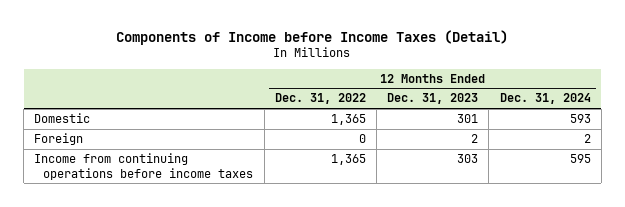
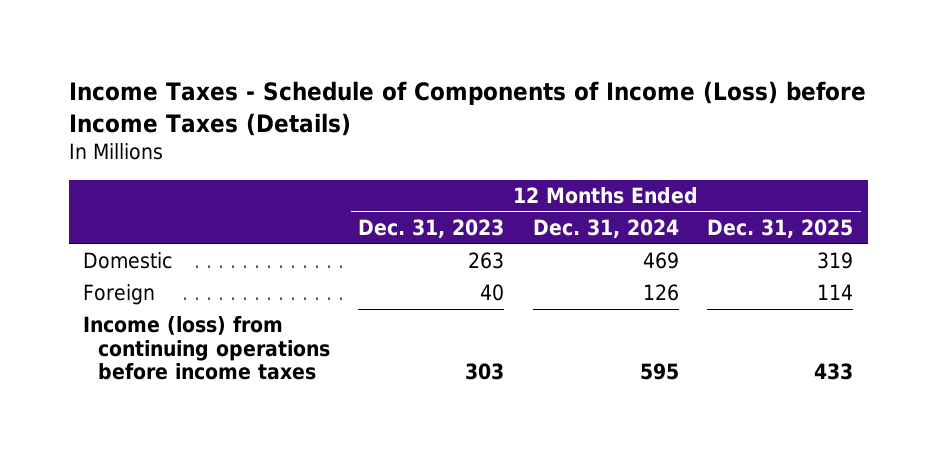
[116,29,509,45] Components of Income before Income Taxes (Detail) -> [68,81,866,136] Income Taxes - Schedule of Components of Income (Loss) before Income Taxes (Details)
[274,93,366,105] Dec. 31, 2022 -> none
none -> [707,219,854,239] Dec. 31, 2025
[457,114,479,124] 301 -> [468,252,505,270] 263
[569,114,591,124] 593 -> [642,252,679,270] 469
[471,134,479,144] 2 -> [480,284,505,302] 40
[583,134,591,144] 2 -> [642,284,679,302] 126
[34,153,254,180] Income from continuing operations before income taxes -> [83,316,330,381] Income (loss) from continuing operations before income taxes

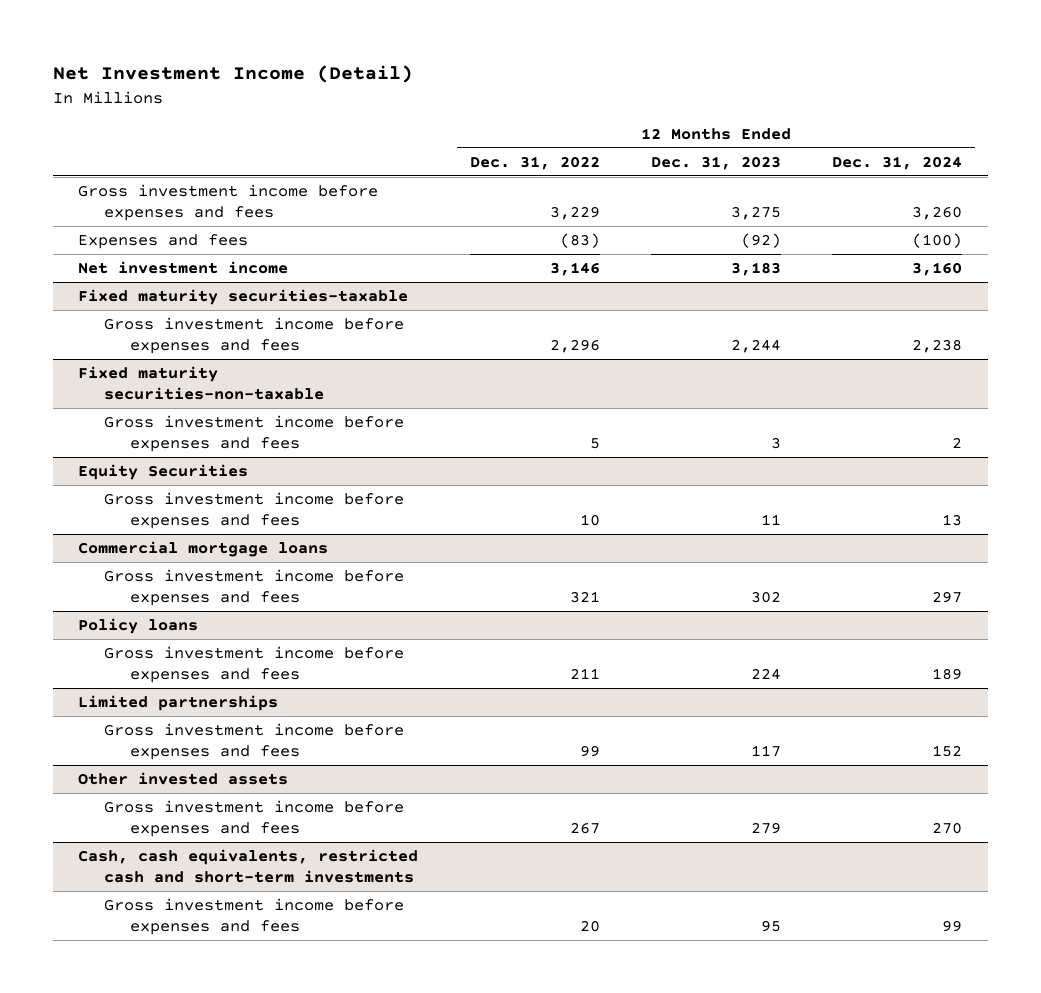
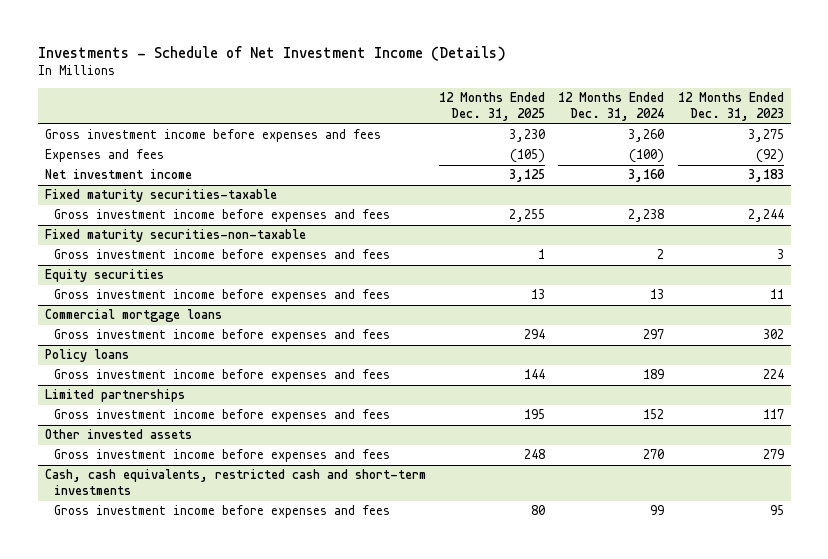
[52,65,413,84] Net Investment Income (Detail) -> [37,45,506,61] Investments - Schedule of Net Investment Income (Details)
[469,155,600,170] Dec. 31, 2022 -> none
none -> [438,92,545,122] 12 Months Ended Dec. 31, 2025
[78,464,249,481] Equity Securities -> [44,269,164,283] Equity securities

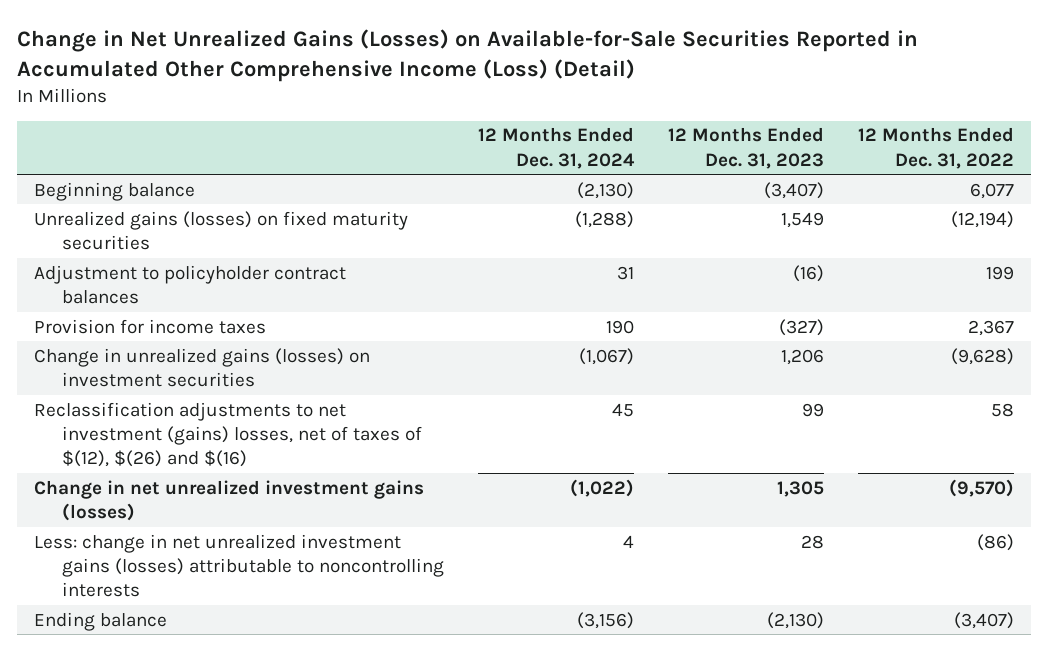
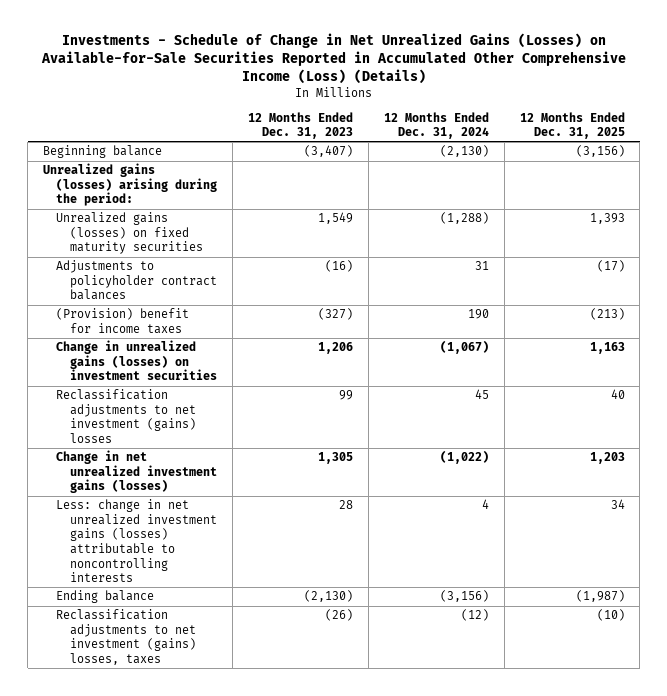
[16,29,918,82] Change in Net Unrealized Gains (Losses) on Available-for-Sale Securities Reported in Accumulated Other Comprehensive Income (Loss) (Detail) -> [40,33,626,85] Investments - Schedule of Change in Net Unrealized Gains (Losses) on Available-for-Sale Securities Reported in Accumulated Other Comprehensive Income (Loss) (Details)
[858,127,1015,169] 12 Months Ended Dec. 31, 2022 -> none
none -> [519,111,625,140] 12 Months Ended Dec. 31, 2025
none -> [42,163,218,207] Unrealized gains (losses) arising during the period:
[33,264,346,304] Adjustment to policyholder contract balances -> [56,260,217,301] Adjustments to policyholder contract balances
[33,318,266,334] Provision for income taxes -> [56,308,190,334] (Provision) benefit for income taxes
[33,401,423,468] Reclassification adjustments to net investment (gains) losses, net of taxes of $(12), $(26) and $(16) -> [56,389,196,444] Reclassification adjustments to net investment (gains) losses
none -> [56,609,196,666] Reclassification adjustments to net investment (gains) losses, taxes

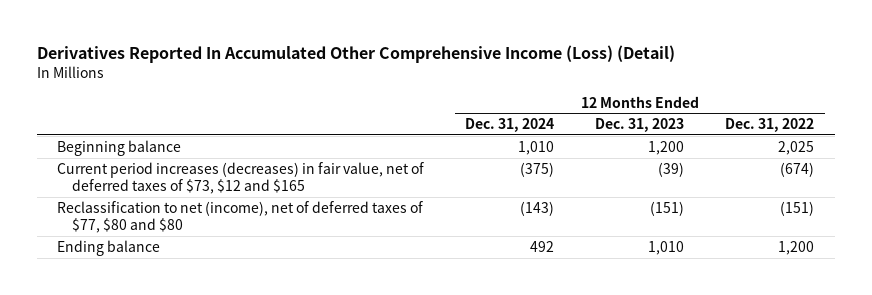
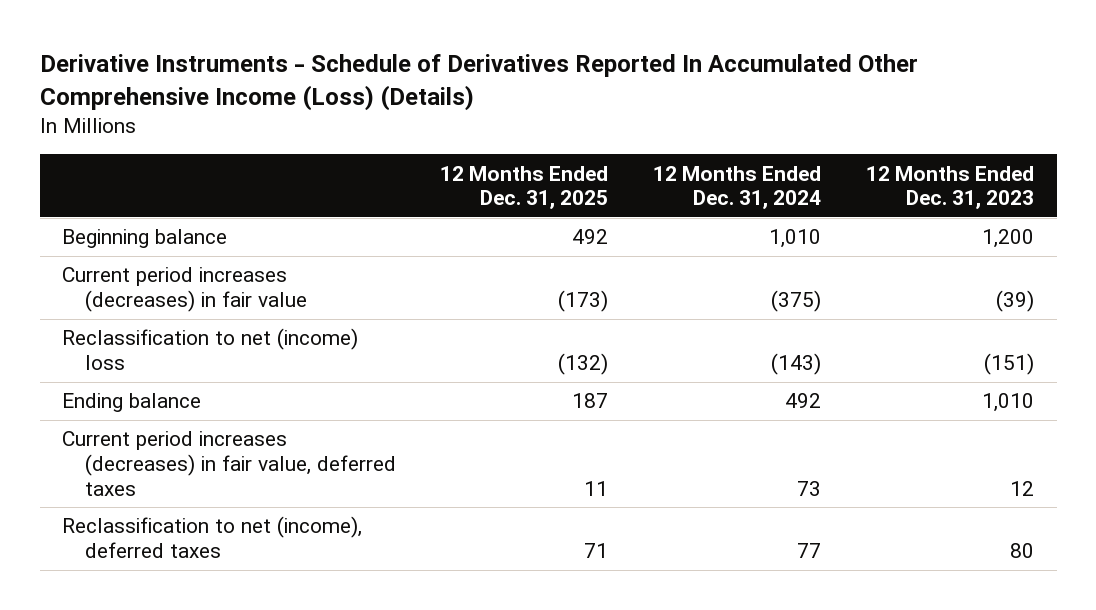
[36,44,675,63] Derivatives Reported In Accumulated Other Comprehensive Income (Loss) (Detail) -> [39,54,918,111] Derivative Instruments - Schedule of Derivatives Reported In Accumulated Other Comprehensive Income (Loss) (Details)
[725,118,815,133] Dec. 31, 2022 -> none
none -> [440,165,609,210] 12 Months Ended Dec. 31, 2025
[57,161,425,195] Current period increases (decreases) in fair value, net of deferred taxes of $73, $12 and $165 -> [61,267,307,313] Current period increases (decreases) in fair value
[57,200,424,234] Reclassification to net (income), net of deferred taxes of $77, $80 and $80 -> [61,328,358,371] Reclassification to net (income) loss
none -> [61,431,396,496] Current period increases (decreases) in fair value, deferred taxes
none -> [61,516,362,559] Reclassification to net (income), deferred taxes

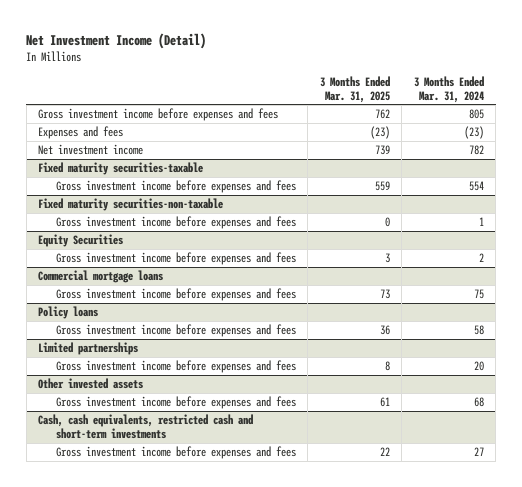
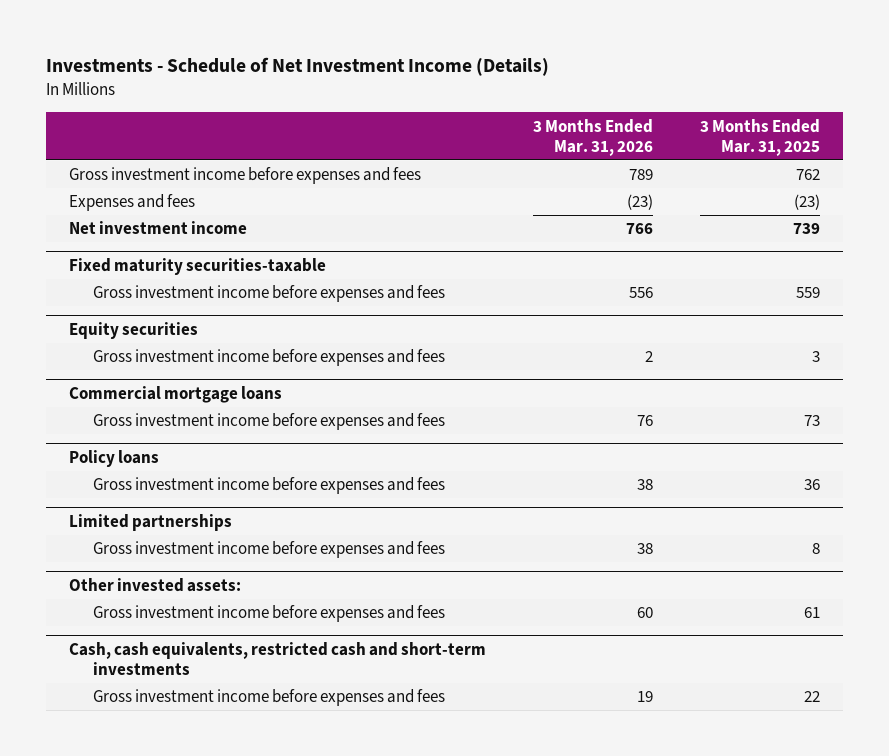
[26,32,207,49] Net Investment Income (Detail) -> [45,57,549,77] Investments - Schedule of Net Investment Income (Details)
[413,75,484,103] 3 Months Ended Mar. 31, 2024 -> none
none -> [532,118,653,156] 3 Months Ended Mar. 31, 2026
[38,198,224,212] Fixed maturity securities-non-taxable -> none
[55,216,296,230] Gross investment income before expenses and fees -> none
[38,234,124,248] Equity Securities -> [69,322,199,340] Equity securities
[38,378,144,390] Other invested assets -> [69,578,242,593] Other invested assets:

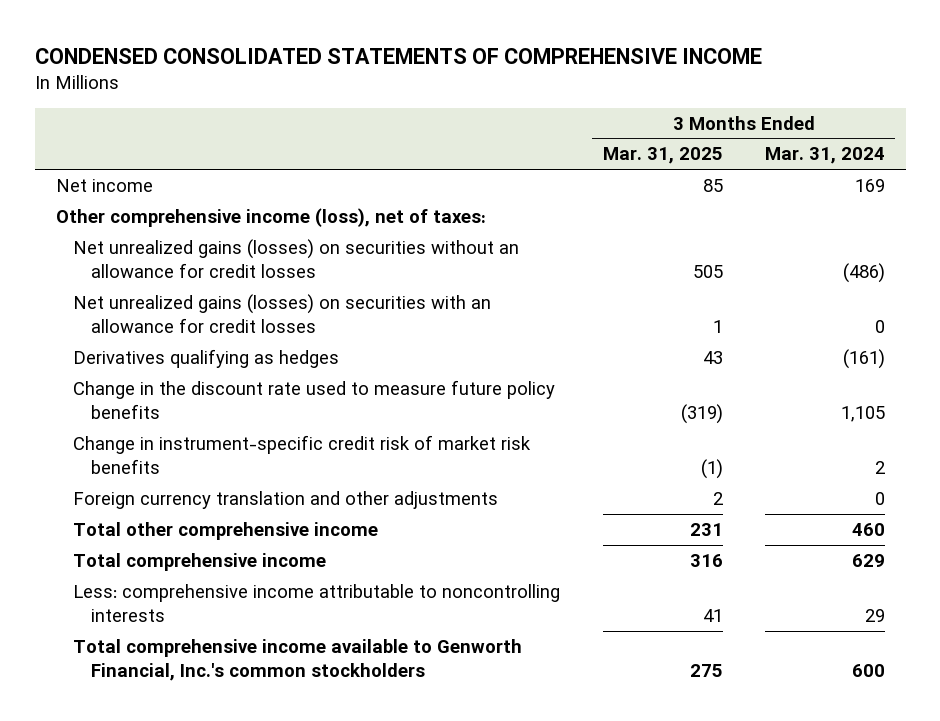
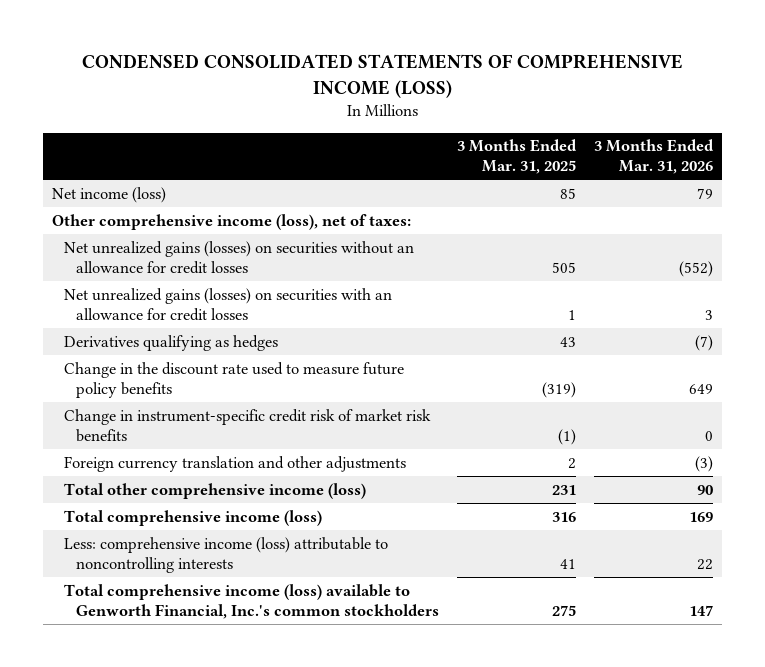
[34,47,762,64] CONDENSED CONSOLIDATED STATEMENTS OF COMPREHENSIVE INCOME -> [81,54,683,98] CONDENSED CONSOLIDATED STATEMENTS OF COMPREHENSIVE INCOME (LOSS)
[764,147,885,165] Mar. 31, 2024 -> none
none -> [594,139,715,175] 3 Months Ended Mar. 31, 2026
[55,179,153,193] Net income -> [51,186,166,203] Net income (loss)
[73,522,379,541] Total other comprehensive income -> [63,482,366,499] Total other comprehensive income (loss)
[73,553,327,572] Total comprehensive income -> [63,509,322,526] Total comprehensive income (loss)
[73,584,561,623] Less: comprehensive income attributable to noncontrolling interests -> [63,536,388,573] Less: comprehensive income (loss) attributable to noncontrolling interests
[73,639,523,682] Total comprehensive income available to Genworth Financial, Inc.'s common stockholders -> [63,583,440,619] Total comprehensive income (loss) available to Genworth Financial, Inc.'s common stockholders

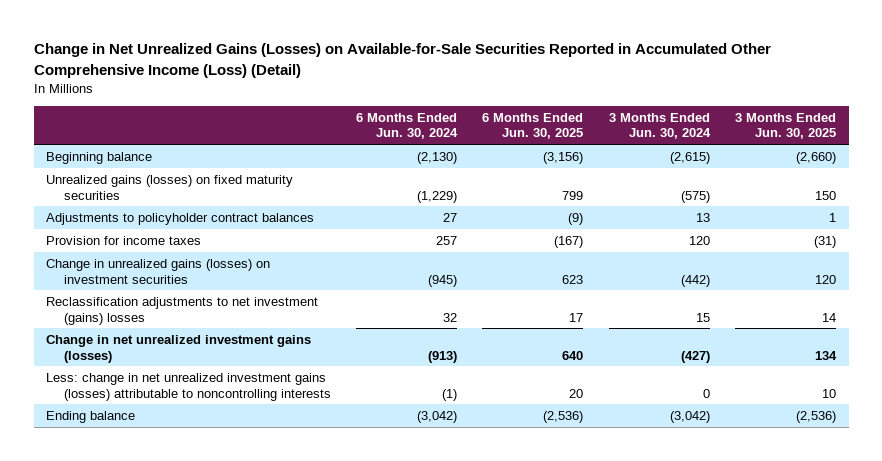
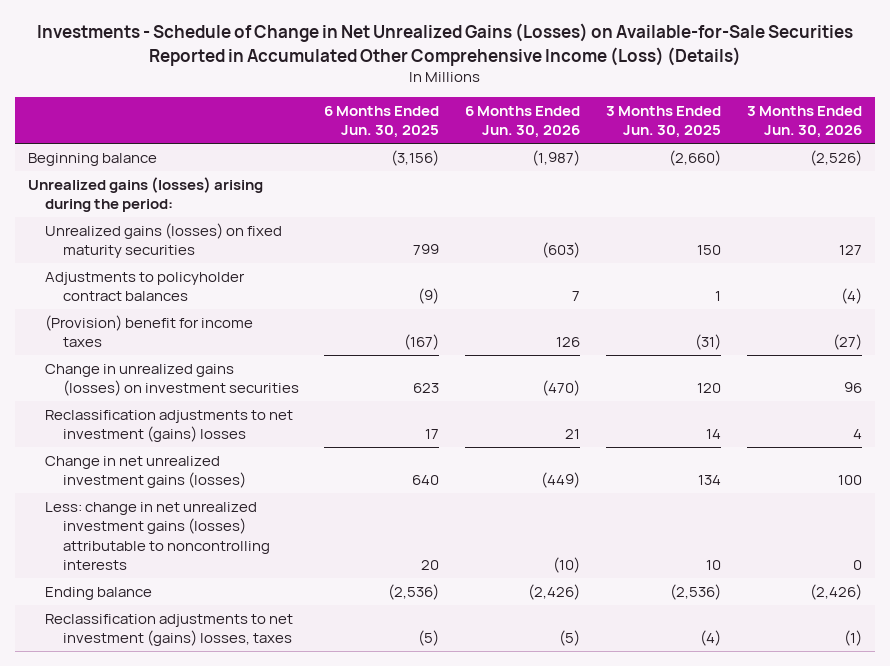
[33,43,771,78] Change in Net Unrealized Gains (Losses) on Available-for-Sale Securities Reported in Accumulated Other Comprehensive Income (Loss) (Detail) -> [36,23,853,66] Investments - Schedule of Change in Net Unrealized Gains (Losses) on Available-for-Sale Securities Reported in Accumulated Other Comprehensive Income (Loss) (Details)
[355,112,458,140] 6 Months Ended Jun. 30, 2024 -> none
[608,112,711,140] 3 Months Ended Jun. 30, 2024 -> none
none -> [465,105,581,139] 6 Months Ended Jun. 30, 2026
none -> [746,105,862,139] 3 Months Ended Jun. 30, 2026
none -> [28,177,264,213] Unrealized gains (losses) arising during the period:
[46,235,202,245] Provision for income taxes -> [45,315,254,348] (Provision) benefit for income taxes
none -> [45,614,294,647] Reclassification adjustments to net investment (gains) losses, taxes

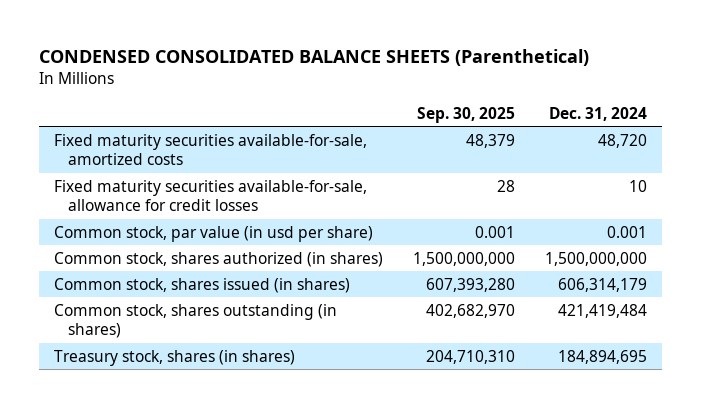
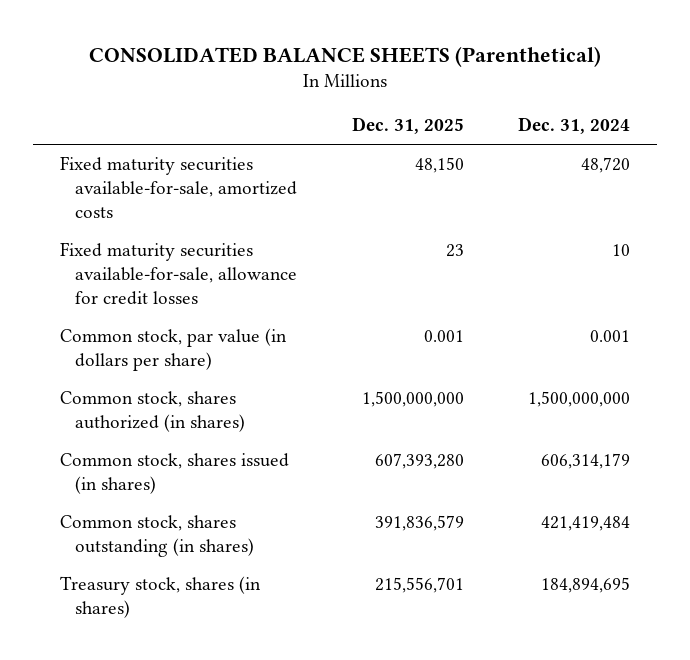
[39,49,590,67] CONDENSED CONSOLIDATED BALANCE SHEETS (Parenthetical) -> [88,45,601,67] CONSOLIDATED BALANCE SHEETS (Parenthetical)
[416,106,515,123] Sep. 30, 2025 -> none
none -> [351,117,464,135] Dec. 31, 2025
[53,225,373,242] Common stock, par value (in usd per share) -> [59,328,287,372] Common stock, par value (in dollars per share)

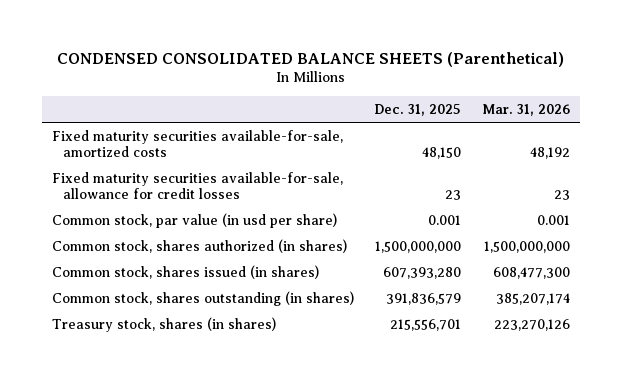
[88,45,601,67] CONSOLIDATED BALANCE SHEETS (Parenthetical) -> [56,51,564,67] CONDENSED CONSOLIDATED BALANCE SHEETS (Parenthetical)
[518,117,631,135] Dec. 31, 2024 -> none
none -> [481,103,570,116] Mar. 31, 2026
[59,328,287,372] Common stock, par value (in dollars per share) -> [52,212,338,228] Common stock, par value (in usd per share)

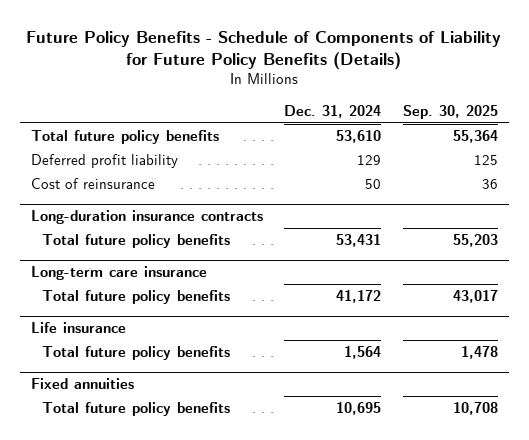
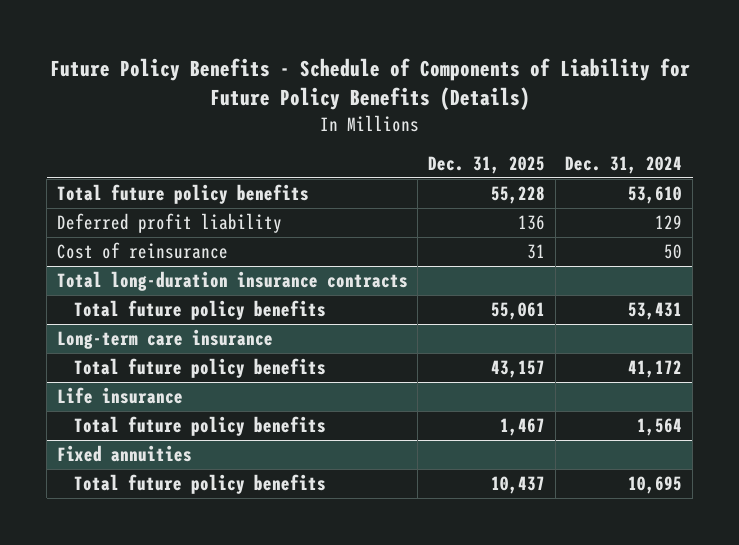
[402,104,498,119] Sep. 30, 2025 -> none
none -> [428,156,546,175] Dec. 31, 2025
[30,210,263,225] Long-duration insurance contracts -> [56,270,408,291] Total long-duration insurance contracts

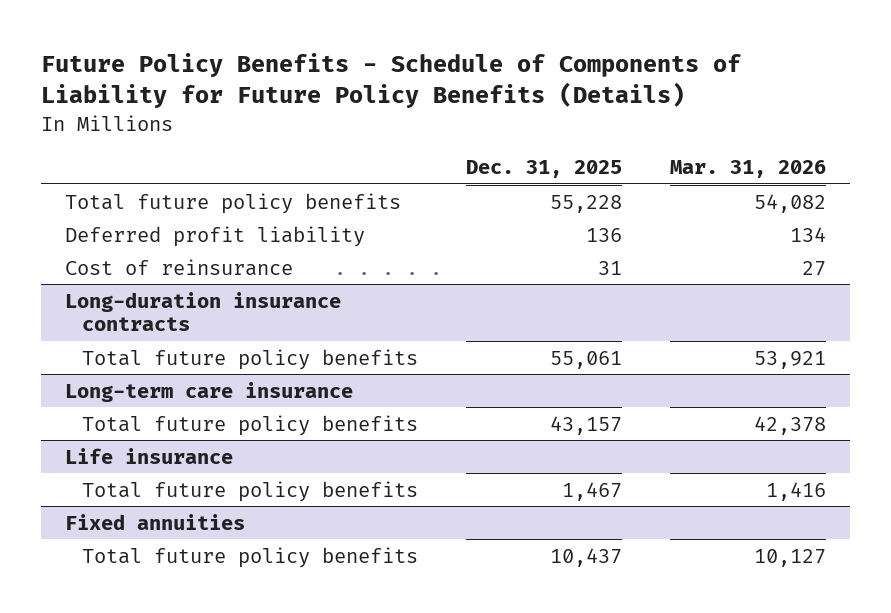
[565,156,683,175] Dec. 31, 2024 -> none
none -> [670,160,827,179] Mar. 31, 2026
[56,270,408,291] Total long-duration insurance contracts -> [64,291,341,331] Long-duration insurance contracts

